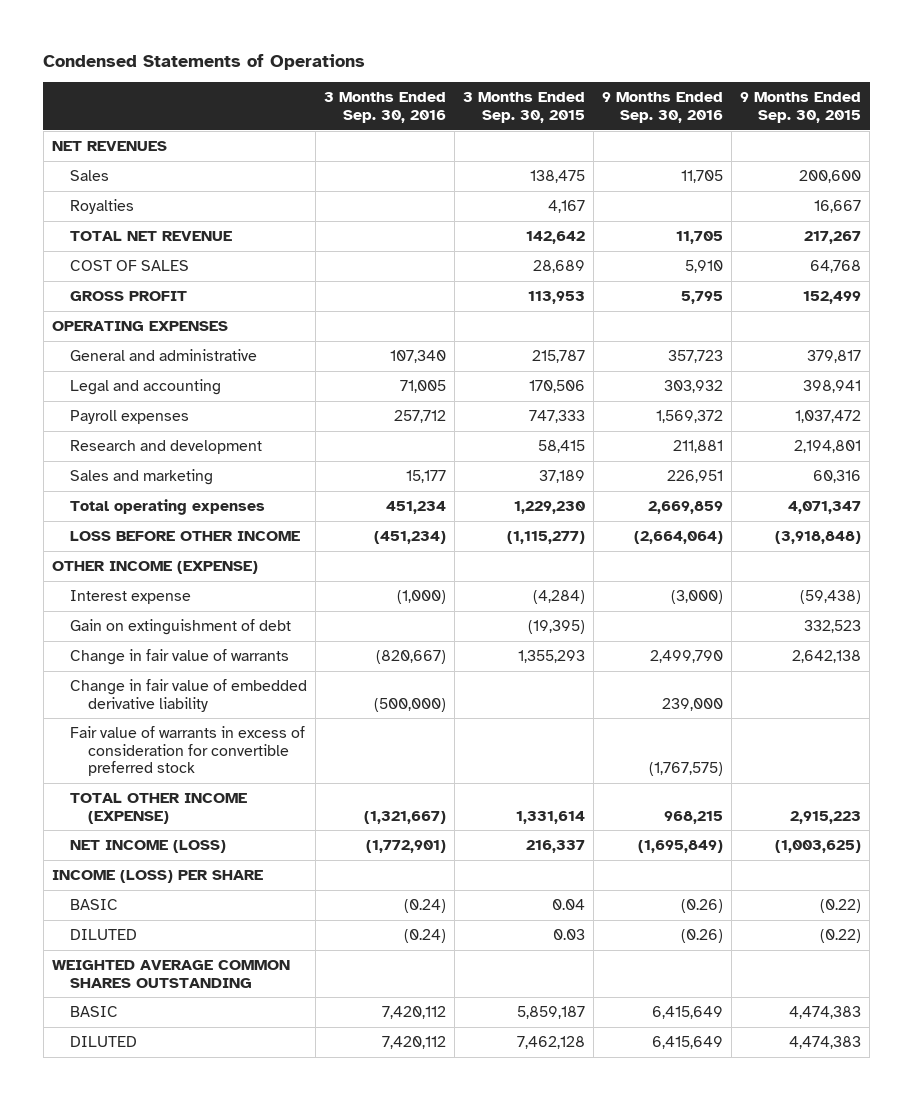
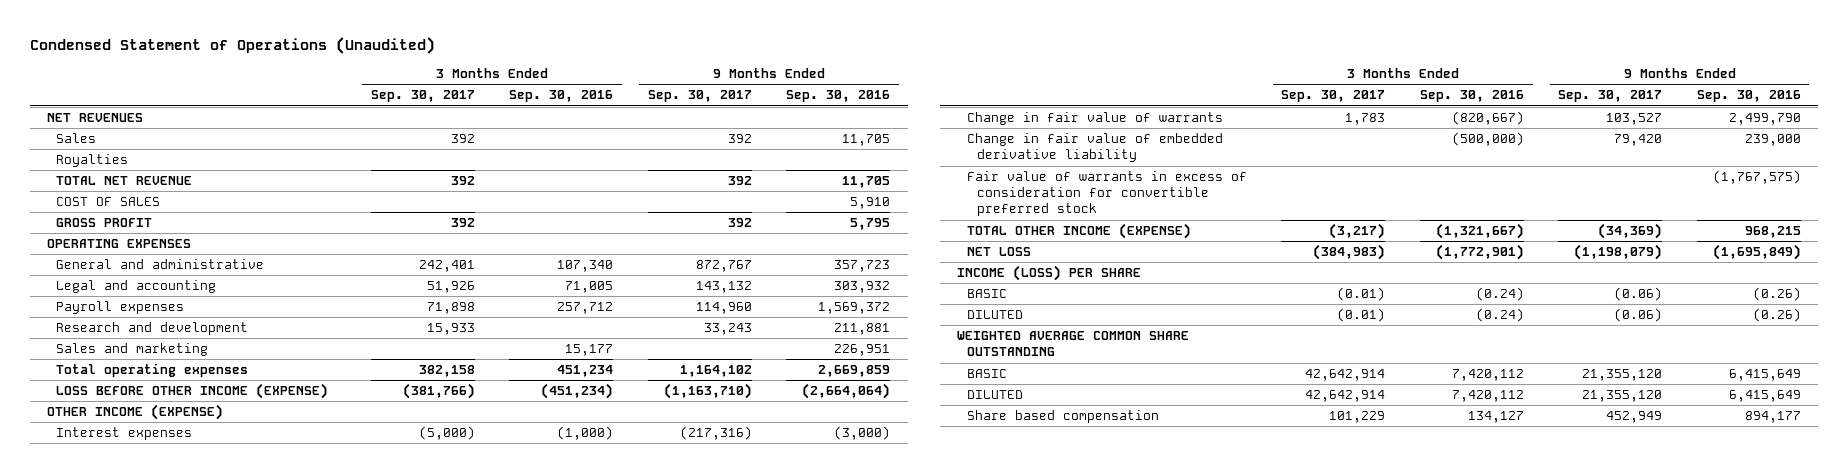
[43,53,366,70] Condensed Statements of Operations -> [29,36,435,54] Condensed Statement of Operations (Unaudited)
[463,92,586,123] 3 Months Ended Sep. 30, 2015 -> none
[740,92,862,123] 9 Months Ended Sep. 30, 2015 -> none
none -> [370,90,475,103] Sep. 30, 2017
none -> [647,90,752,103] Sep. 30, 2017
[70,531,301,542] LOSS BEFORE OTHER INCOME -> [56,383,329,400] LOSS BEFORE OTHER INCOME (EXPENSE)
[70,619,292,636] Gain on extinguishment of debt -> none
[70,590,192,605] Interest expense -> [56,427,193,441] Interest expenses
[70,840,227,854] NET INCOME (LOSS) -> [966,247,1031,257] NET LOSS
[51,960,290,988] WEIGHTED AVERAGE COMMON SHARES OUTSTANDING -> [957,331,1190,357] WEIGHTED AVERAGE COMMON SHARE OUTSTANDING
none -> [966,410,1159,424] Share based compensation

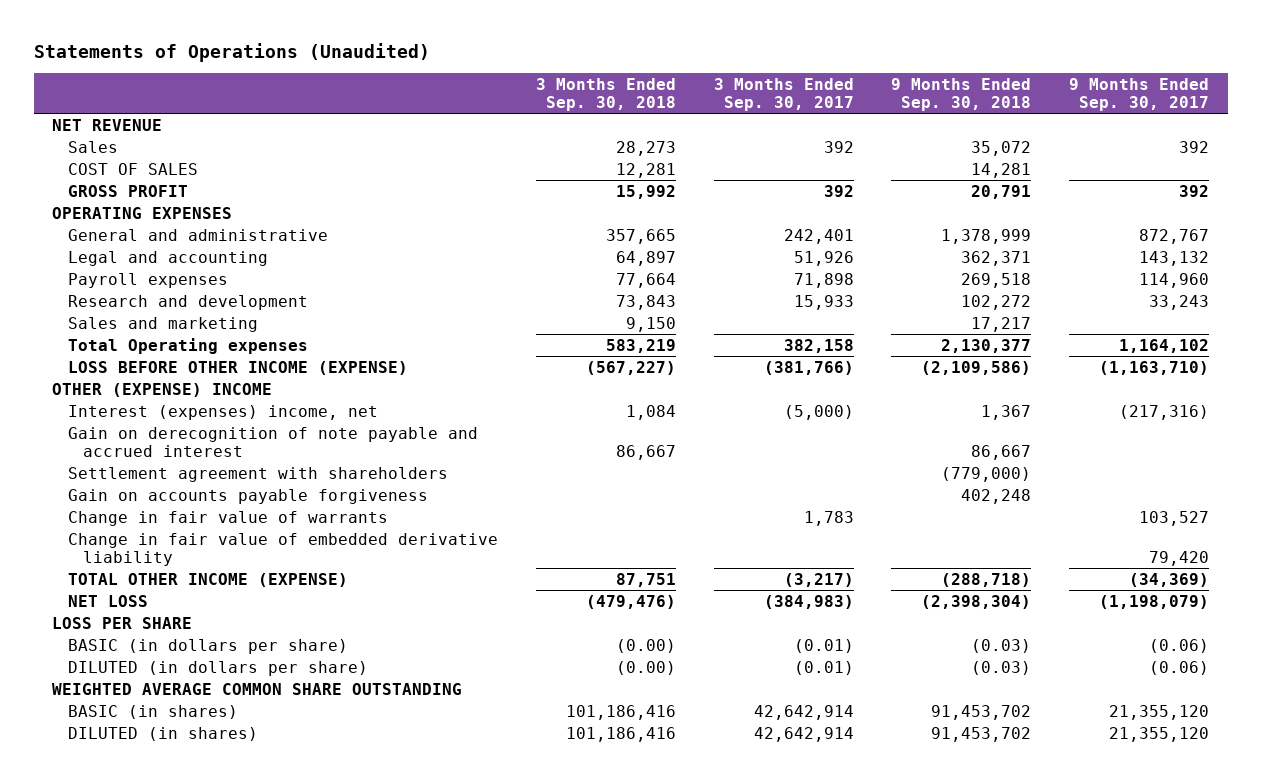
[29,36,435,54] Condensed Statement of Operations (Unaudited) -> [33,42,430,62] Statements of Operations (Unaudited)
[509,90,614,103] Sep. 30, 2016 -> none
[786,90,891,103] Sep. 30, 2016 -> none
none -> [535,77,676,112] 3 Months Ended Sep. 30, 2018
none -> [891,77,1032,112] 9 Months Ended Sep. 30, 2018
[46,113,143,123] NET REVENUES -> none
none -> [52,118,163,131] NET REVENUE
[56,154,129,168] Royalties -> none
[56,176,193,186] TOTAL NET REVENUE -> none
[56,363,249,378] Total operating expenses -> [67,337,308,354] Total Operating expenses
[46,404,223,421] OTHER INCOME (EXPENSE) -> [52,382,273,397] OTHER (EXPENSE) INCOME
[56,427,193,441] Interest expenses -> [67,404,378,420] Interest (expenses) income, net
none -> [67,426,478,457] Gain on derecognition of note payable and accrued interest
none -> [67,466,448,482] Settlement agreement with shareholders
none -> [67,488,428,504] Gain on accounts payable forgiveness
[966,171,1247,217] Fair value of warrants in excess of consideration for convertible preferred stock -> none
[957,265,1142,282] INCOME (LOSS) PER SHARE -> [52,616,193,629] LOSS PER SHARE
[966,289,1007,299] BASIC -> [67,638,348,654] BASIC (in dollars per share)
[966,310,1023,320] DILUTED -> [67,660,368,676] DILUTED (in dollars per share)
[966,410,1159,424] Share based compensation -> none
[966,369,1007,379] BASIC -> [67,704,238,719] BASIC (in shares)
[966,390,1023,400] DILUTED -> [67,726,258,741] DILUTED (in shares)

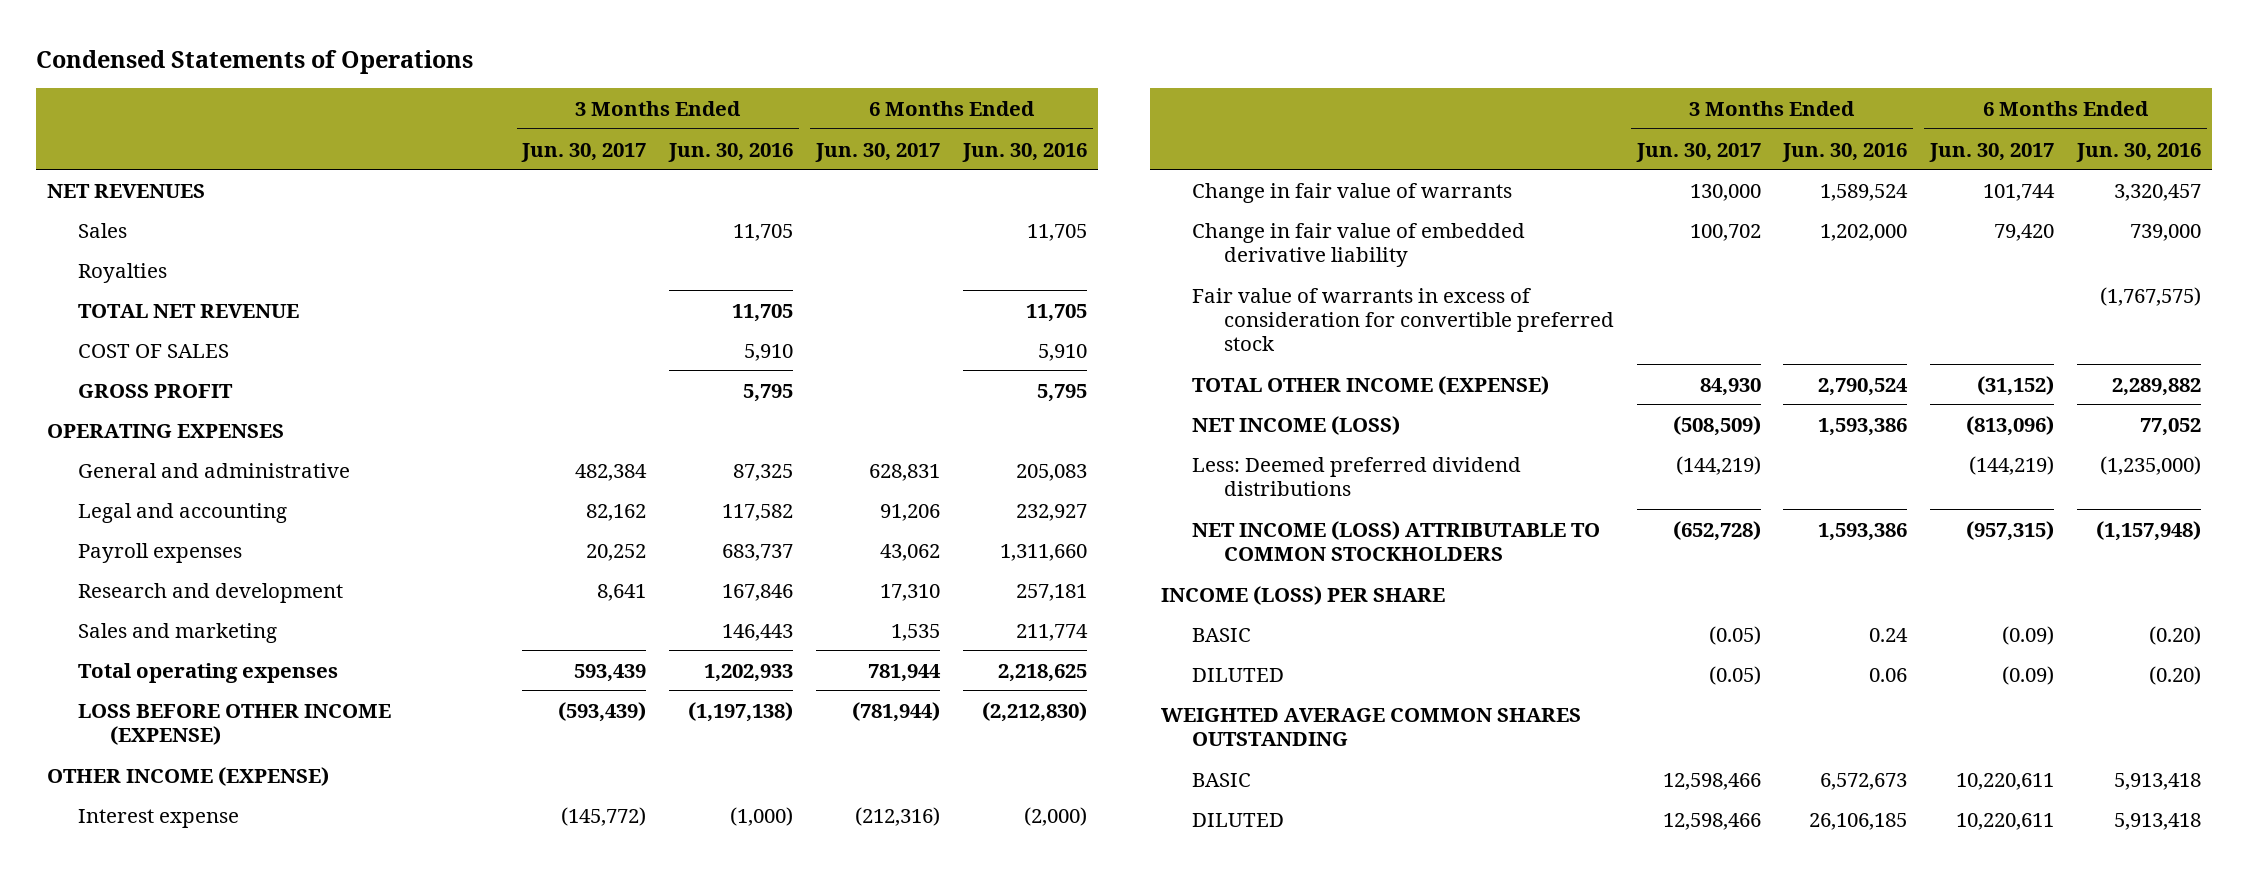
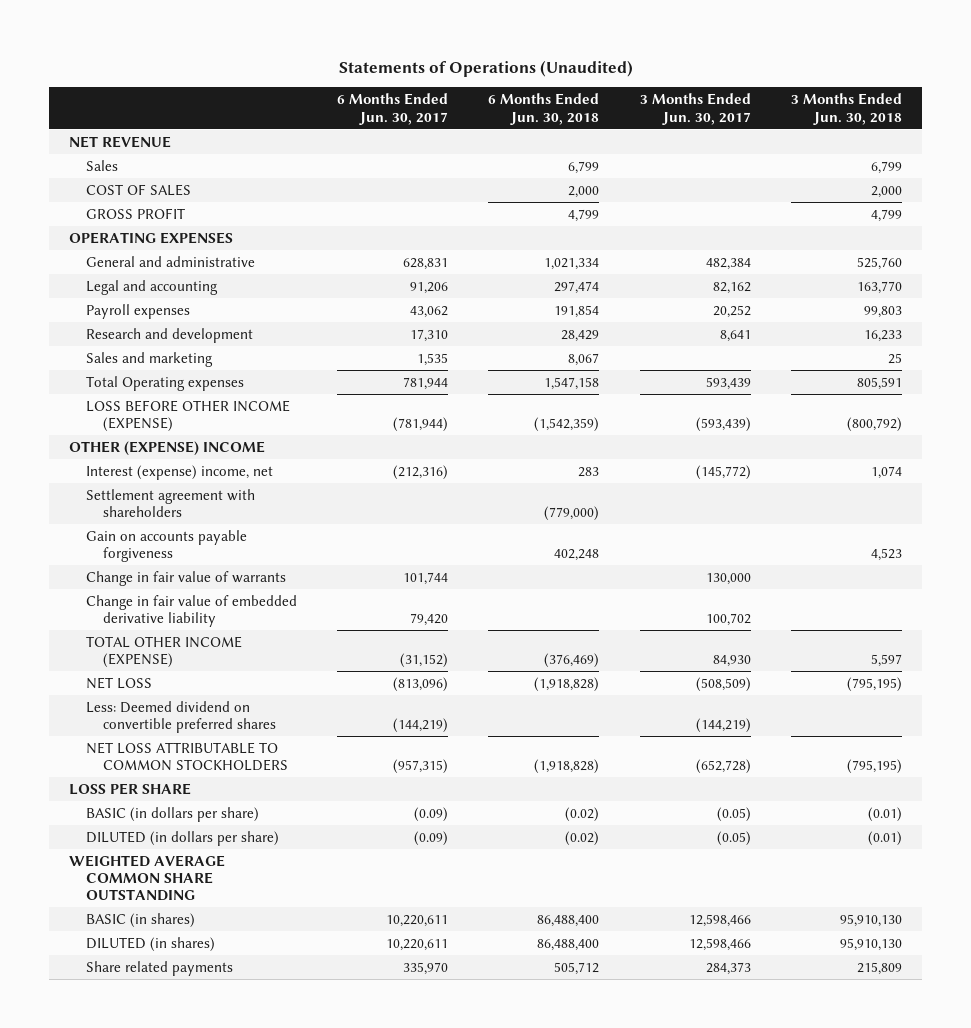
[35,49,473,74] Condensed Statements of Operations -> [338,59,633,77] Statements of Operations (Unaudited)
[668,142,794,162] Jun. 30, 2016 -> none
[961,142,1087,162] Jun. 30, 2016 -> none
none -> [488,93,600,125] 6 Months Ended Jun. 30, 2018
none -> [790,93,902,125] 3 Months Ended Jun. 30, 2018
[47,183,206,198] NET REVENUES -> none
none -> [69,135,172,148] NET REVENUE
[78,262,168,283] Royalties -> none
[78,303,300,318] TOTAL NET REVENUE -> none
[78,662,339,683] Total operating expenses -> [86,375,245,391] Total Operating expenses
[47,766,330,786] OTHER INCOME (EXPENSE) -> [69,440,266,456] OTHER (EXPENSE) INCOME
[78,808,240,828] Interest expense -> [86,464,274,480] Interest (expense) income, net
none -> [86,488,256,518] Settlement agreement with shareholders
none -> [86,529,248,563] Gain on accounts payable forgiveness
[1192,287,1614,351] Fair value of warrants in excess of consideration for convertible preferred stock -> none
[1192,415,1401,435] NET INCOME (LOSS) -> [86,676,153,689] NET LOSS
[1192,456,1522,496] Less: Deemed preferred dividend distributions -> [86,700,276,734] Less: Deemed dividend on convertible preferred shares
[1192,520,1601,561] NET INCOME (LOSS) ATTRIBUTABLE TO COMMON STOCKHOLDERS -> [86,741,288,772] NET LOSS ATTRIBUTABLE TO COMMON STOCKHOLDERS
[1161,585,1446,605] INCOME (LOSS) PER SHARE -> [69,782,192,795] LOSS PER SHARE
[1192,627,1252,642] BASIC -> [86,806,260,822] BASIC (in dollars per share)
[1192,667,1285,682] DILUTED -> [86,830,280,846] DILUTED (in dollars per share)
[1161,707,1582,746] WEIGHTED AVERAGE COMMON SHARES OUTSTANDING -> [69,854,226,902] WEIGHTED AVERAGE COMMON SHARE OUTSTANDING
[1192,772,1252,787] BASIC -> [86,912,196,928] BASIC (in shares)
[1192,812,1285,827] DILUTED -> [86,936,216,952] DILUTED (in shares)
none -> [86,960,234,976] Share related payments

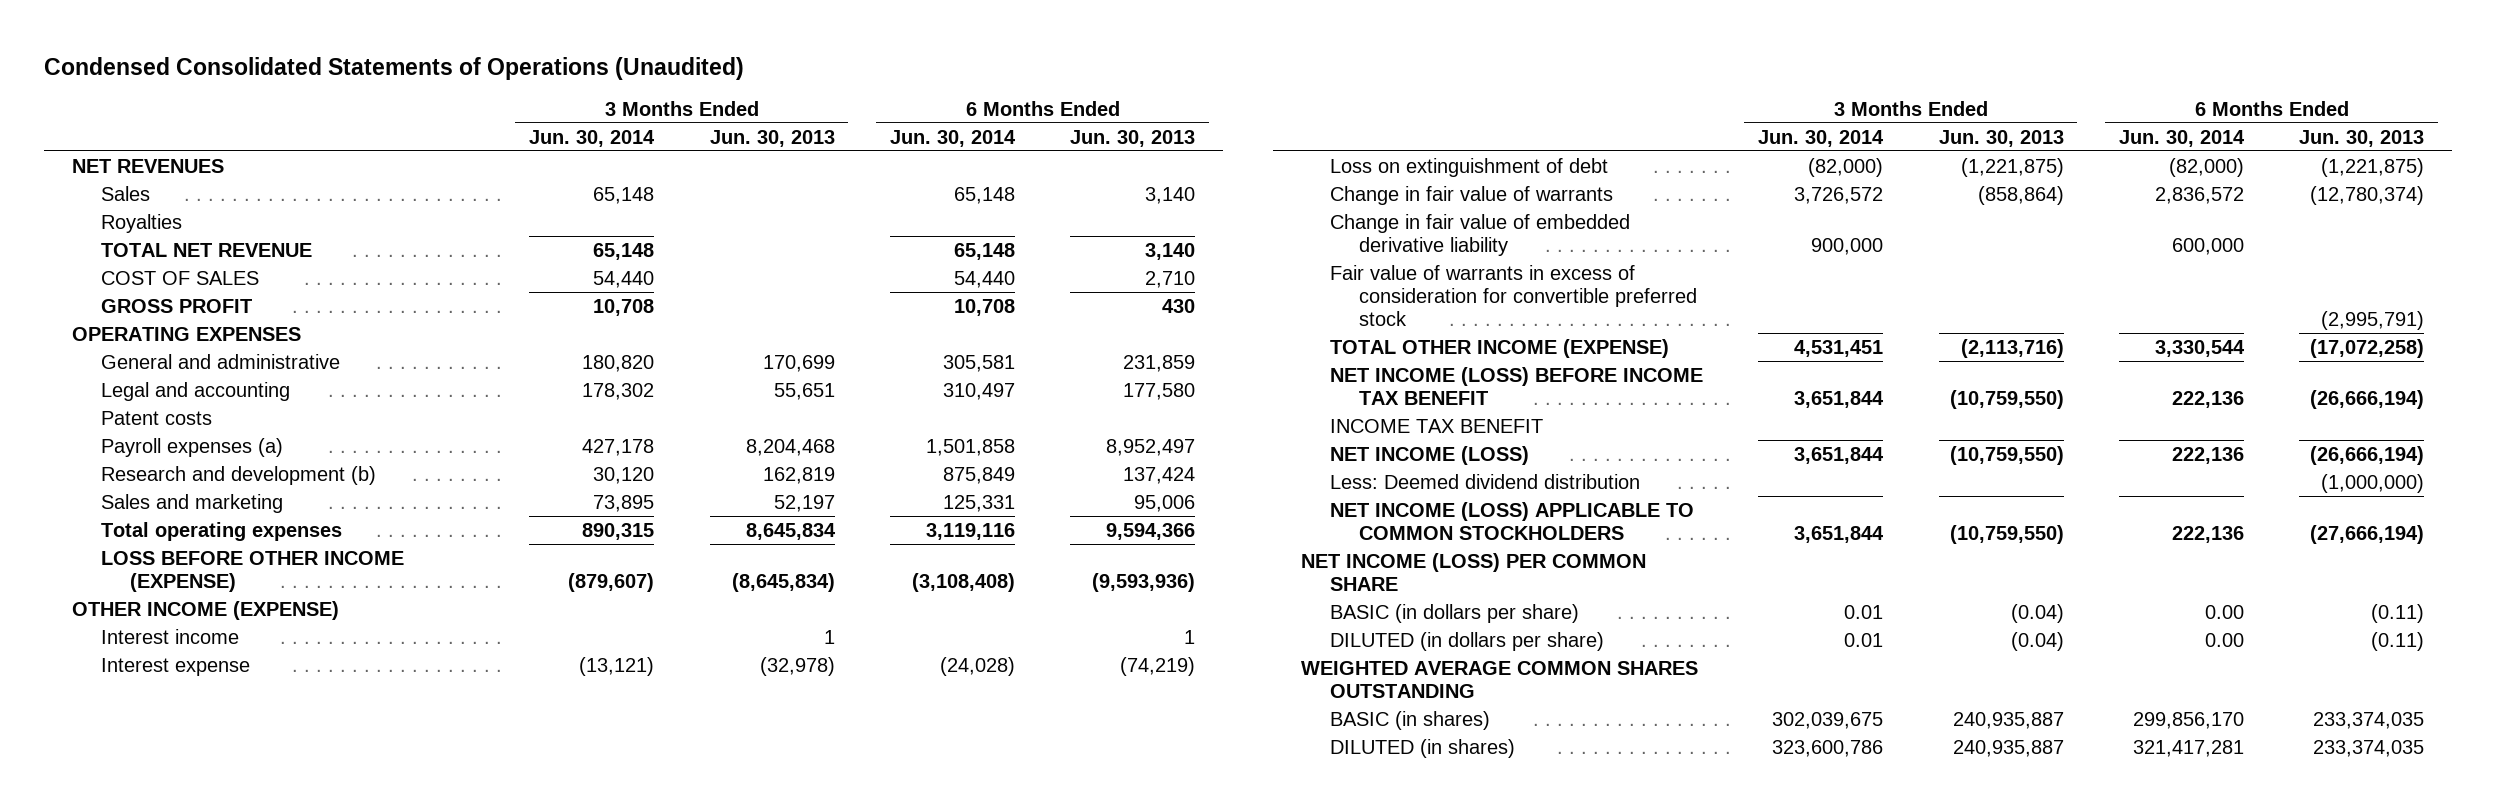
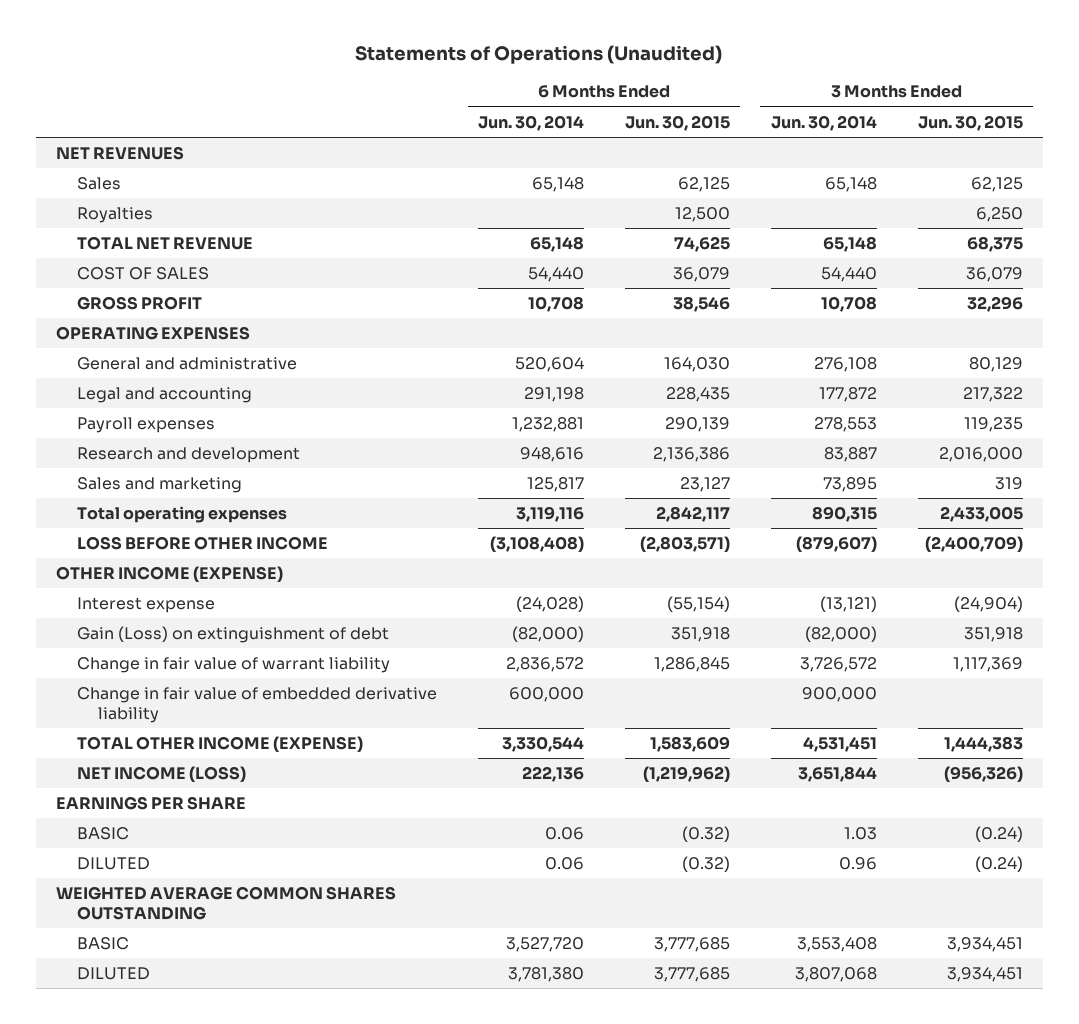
[43,56,744,80] Condensed Consolidated Statements of Operations (Unaudited) -> [355,45,723,65] Statements of Operations (Unaudited)
[709,129,835,147] Jun. 30, 2013 -> none
[1070,129,1196,147] Jun. 30, 2013 -> none
none -> [624,114,730,131] Jun. 30, 2015
none -> [917,114,1023,131] Jun. 30, 2015
[100,410,212,425] Patent costs -> none
[582,354,655,372] 180,820 -> [813,357,877,373] 276,108
[942,354,1015,372] 305,581 -> [514,357,584,373] 520,604
[582,382,655,400] 178,302 -> [818,387,877,403] 177,872
[942,382,1015,400] 310,497 -> [523,387,584,403] 291,198
[100,437,283,457] Payroll expenses (a) -> [76,417,215,434] Payroll expenses
[582,438,655,456] 427,178 -> [813,417,877,433] 278,553
[925,438,1015,456] 1,501,858 -> [511,417,584,433] 1,232,881
[100,465,376,485] Research and development (b) -> [76,447,300,464] Research and development
[593,466,655,484] 30,120 -> [823,447,877,463] 83,887
[942,466,1015,484] 875,849 -> [519,447,584,463] 948,616
[942,494,1015,512] 125,331 -> [526,477,584,493] 125,817
[100,550,404,593] LOSS BEFORE OTHER INCOME (EXPENSE) -> [76,536,328,551] LOSS BEFORE OTHER INCOME
[100,628,239,644] Interest income -> none
[1329,157,1608,177] Loss on extinguishment of debt -> [76,626,389,644] Gain (Loss) on extinguishment of debt
[1329,185,1613,205] Change in fair value of warrants -> [76,657,390,674] Change in fair value of warrant liability
[1329,264,1698,327] Fair value of warrants in excess of consideration for convertible preferred stock -> none
[1329,366,1703,406] NET INCOME (LOSS) BEFORE INCOME TAX BENEFIT -> none
[1329,418,1543,433] INCOME TAX BENEFIT -> none
[1329,473,1640,489] Less: Deemed dividend distribution -> none
[1329,501,1694,541] NET INCOME (LOSS) APPLICABLE TO COMMON STOCKHOLDERS -> none
[1300,552,1646,592] NET INCOME (LOSS) PER COMMON SHARE -> [56,796,247,811] EARNINGS PER SHARE
[1329,603,1579,623] BASIC (in dollars per share) -> [76,827,129,841] BASIC
[1844,604,1884,619] 0.01 -> [843,827,877,841] 1.03
[2204,604,2244,619] 0.00 -> [544,827,584,841] 0.06
[1329,631,1604,651] DILUTED (in dollars per share) -> [76,857,150,871] DILUTED
[1844,632,1884,647] 0.01 -> [838,857,877,871] 0.96
[2204,632,2244,647] 0.00 -> [544,857,584,871] 0.06
[1329,710,1490,730] BASIC (in shares) -> [76,937,129,951] BASIC
[1772,711,1884,729] 302,039,675 -> [796,937,877,953] 3,553,408
[2132,711,2244,729] 299,856,170 -> [505,937,584,953] 3,527,720
[1329,738,1515,758] DILUTED (in shares) -> [76,967,150,981] DILUTED
[1772,739,1884,757] 323,600,786 -> [794,967,877,983] 3,807,068
[2132,739,2244,757] 321,417,281 -> [507,967,584,983] 3,781,380

